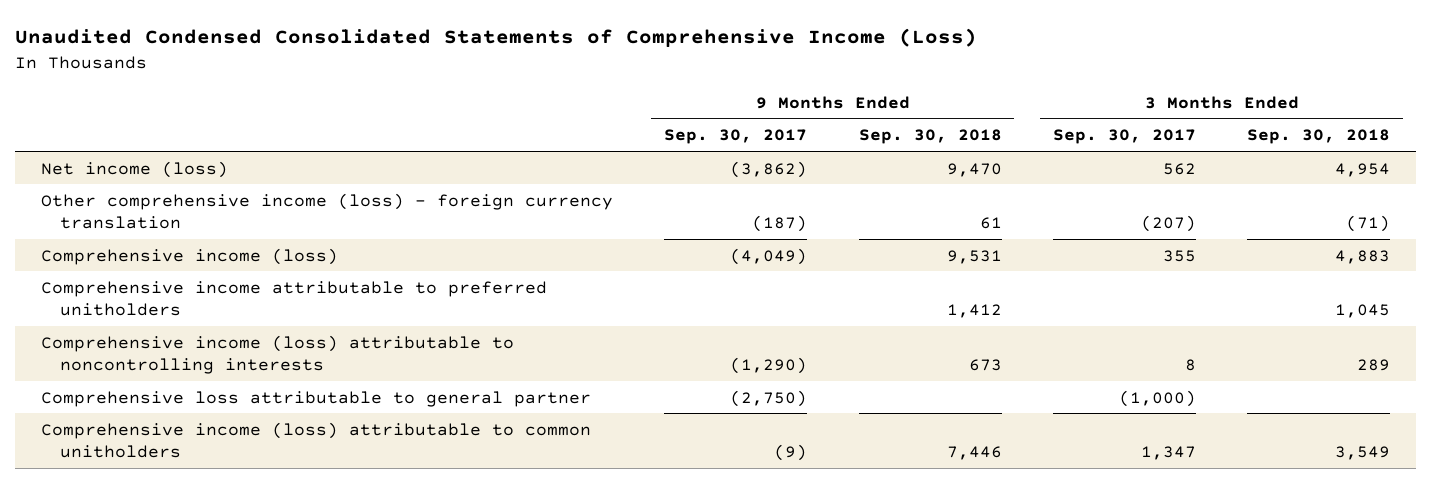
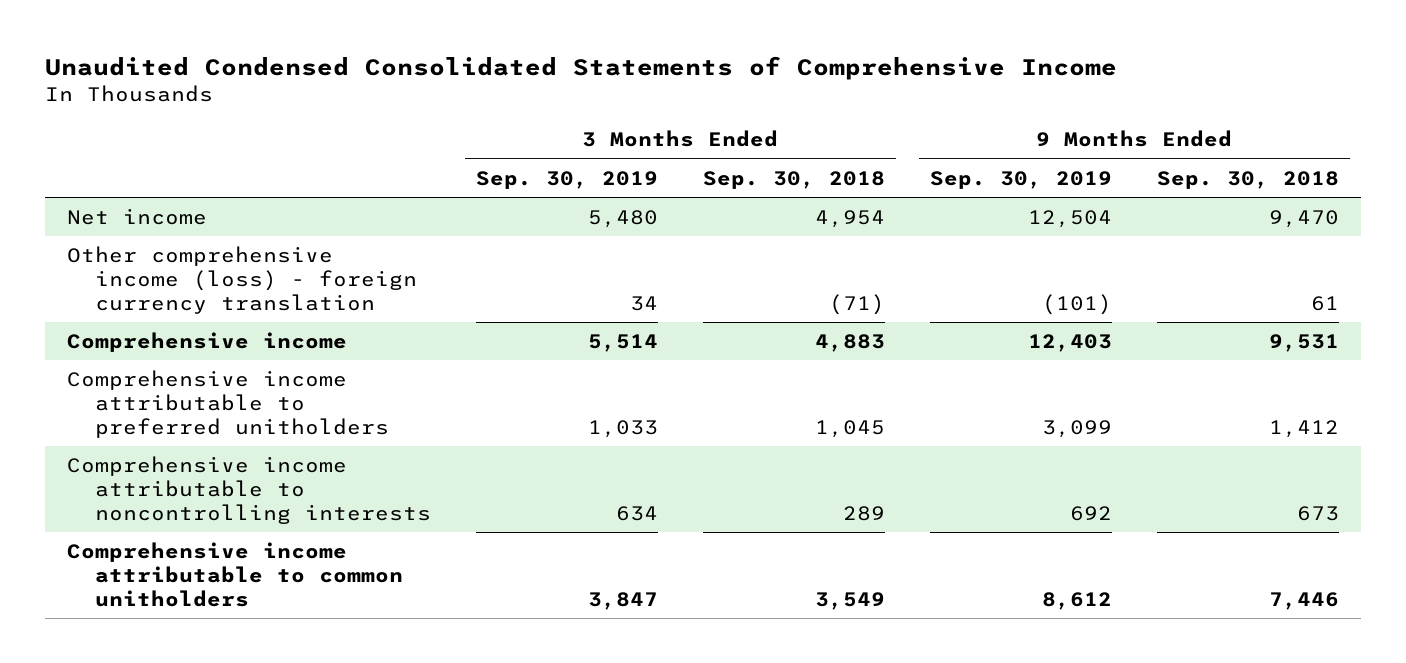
[15,28,978,48] Unaudited Condensed Consolidated Statements of Comprehensive Income (Loss) -> [44,55,1117,80] Unaudited Condensed Consolidated Statements of Comprehensive Income
[664,129,808,145] Sep. 30, 2017 -> none
[1052,129,1196,145] Sep. 30, 2017 -> none
none -> [475,170,658,189] Sep. 30, 2019
none -> [929,170,1112,189] Sep. 30, 2019
[41,160,229,178] Net income (loss) -> [67,207,208,225] Net income
[41,247,339,265] Comprehensive income (loss) -> [67,331,348,352] Comprehensive income
[41,390,592,407] Comprehensive loss attributable to general partner -> none
[41,334,515,375] Comprehensive income (loss) attributable to noncontrolling interests -> [67,455,431,525] Comprehensive income attributable to noncontrolling interests
[41,421,592,459] Comprehensive income (loss) attributable to common unitholders -> [67,541,403,608] Comprehensive income attributable to common unitholders

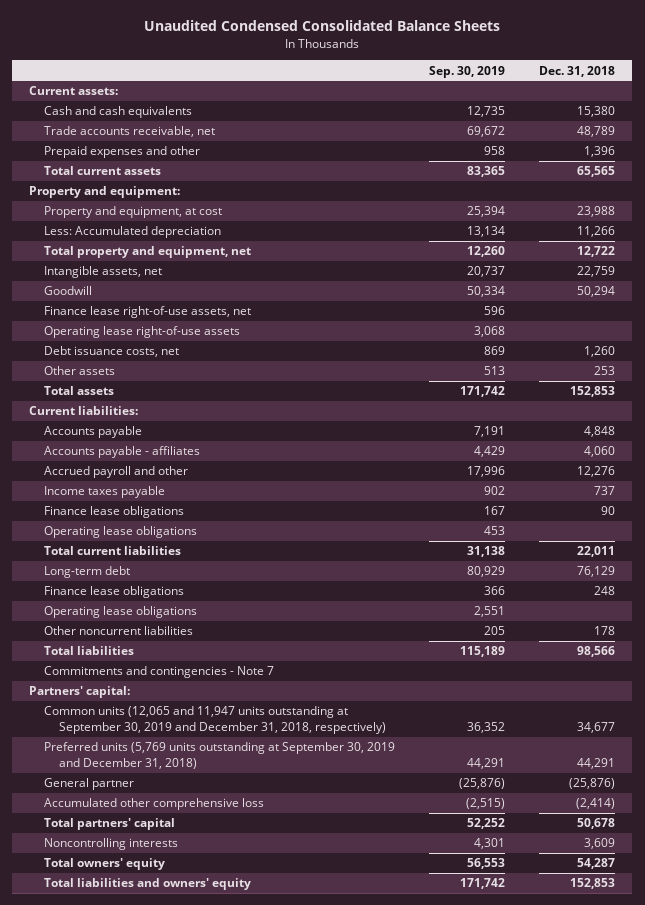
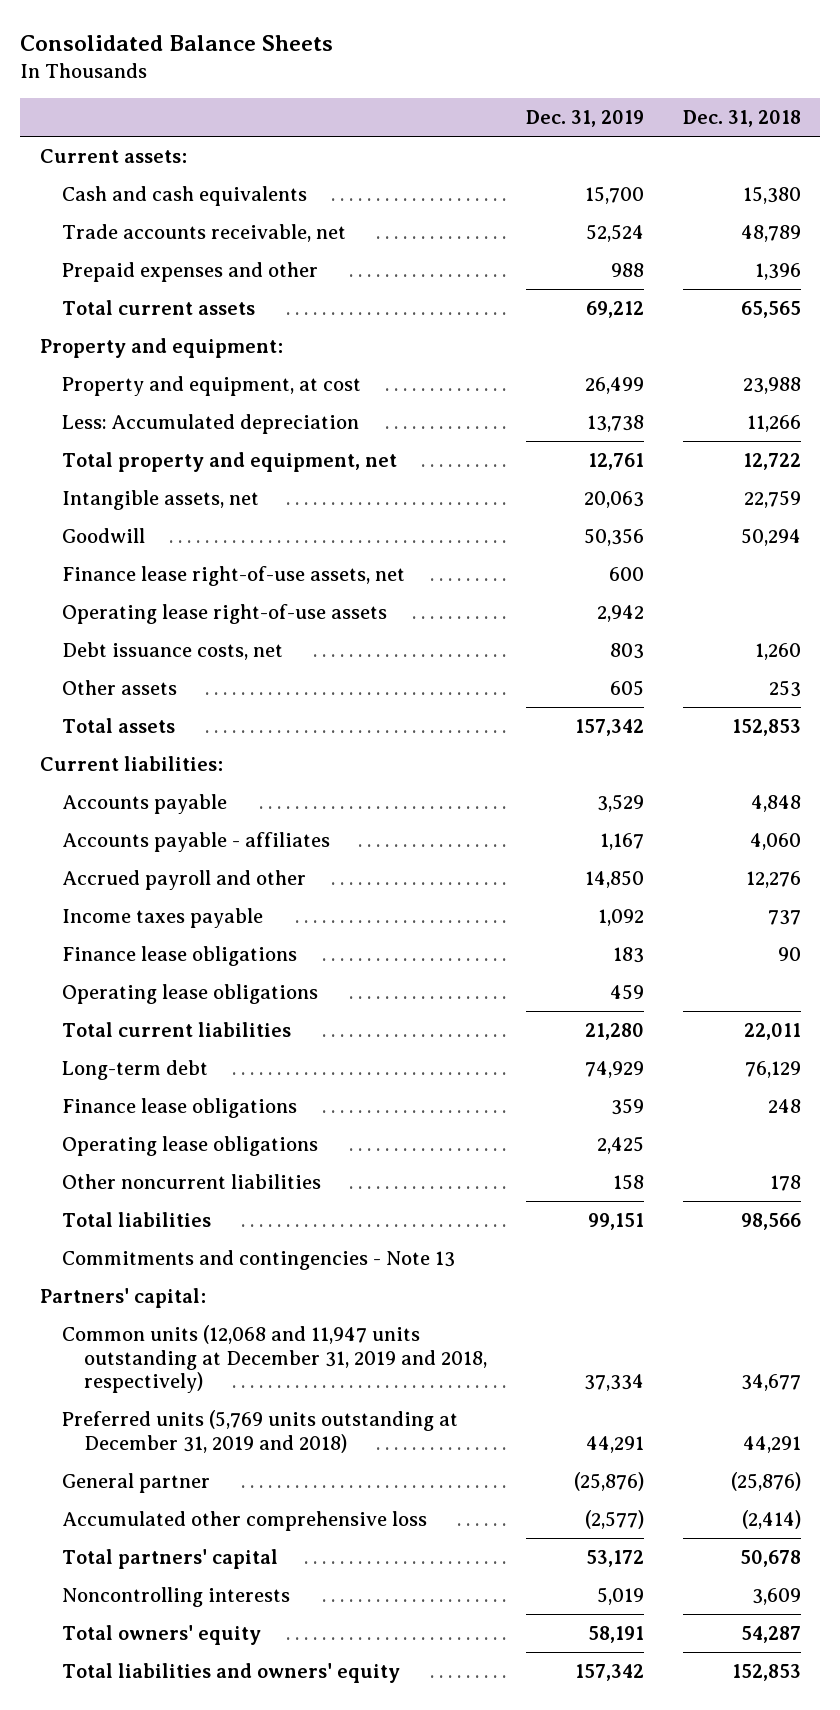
[144,20,501,32] Unaudited Condensed Consolidated Balance Sheets -> [20,35,334,52] Consolidated Balance Sheets
[429,65,506,78] Sep. 30, 2019 -> none
none -> [525,109,644,127] Dec. 31, 2019
[44,666,275,679] Commitments and contingencies - Note 7 -> [61,1249,455,1270] Commitments and contingencies - Note 13
[44,706,387,735] Common units (12,065 and 11,947 units outstanding at September 30, 2019 and December 31, 2018, respectively) -> [61,1324,487,1394] Common units (12,068 and 11,947 units outstanding at December 31, 2019 and 2018, respectively)
[44,742,396,770] Preferred units (5,769 units outstanding at September 30, 2019 and December 31, 2018) -> [61,1409,458,1453] Preferred units (5,769 units outstanding at December 31, 2019 and 2018)

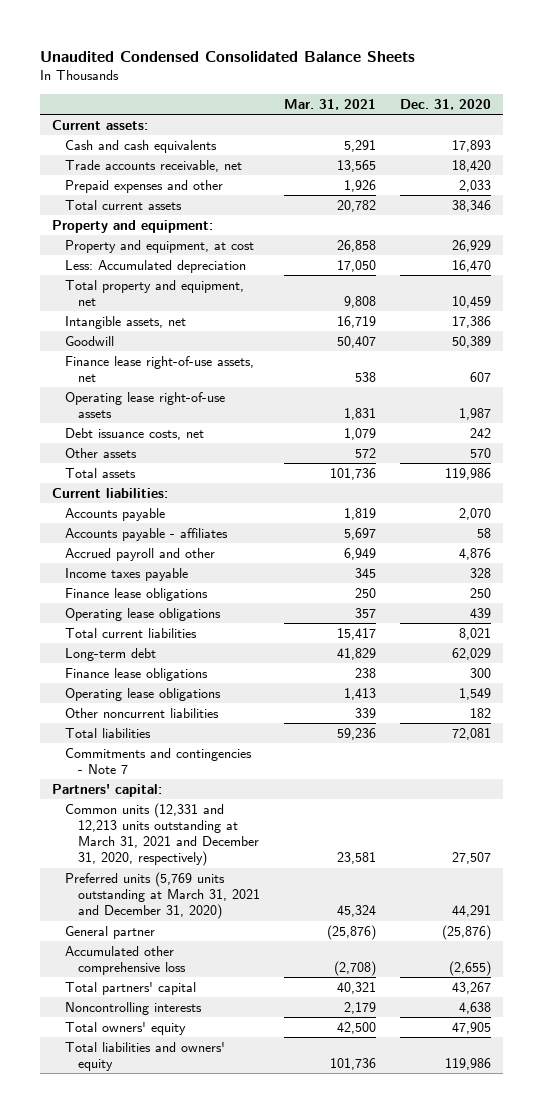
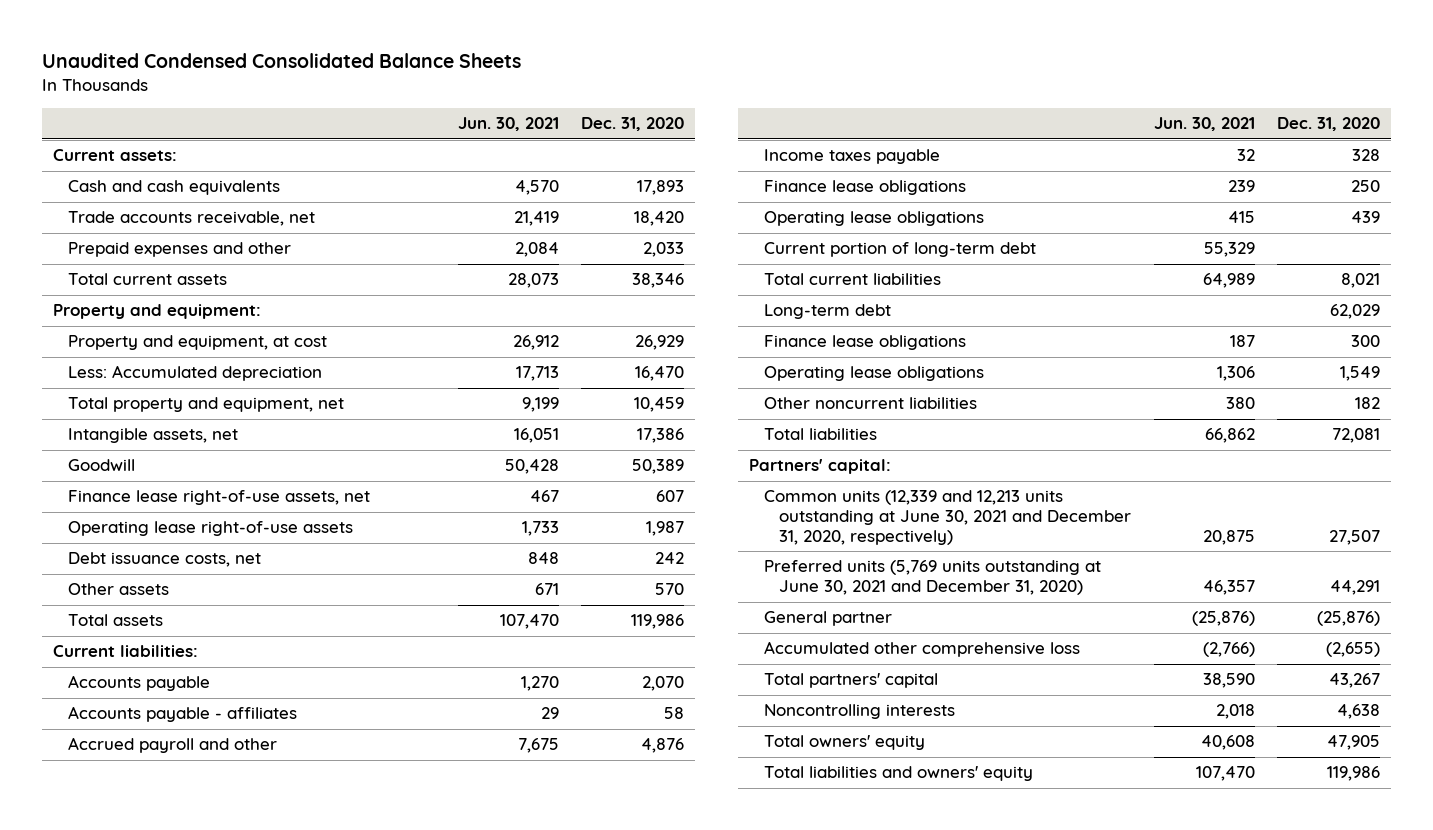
[283,98,376,110] Mar. 31, 2021 -> none
none -> [457,117,559,132] Jun. 30, 2021
none -> [764,242,1037,258] Current portion of long-term debt
[65,747,253,775] Commitments and contingencies - Note 7 -> none
[65,802,260,867] Common units (12,331 and 12,213 units outstanding at March 31, 2021 and December 31, 2020, respectively) -> [764,490,1132,545] Common units (12,339 and 12,213 units outstanding at June 30, 2021 and December 31, 2020, respectively)
[65,871,261,920] Preferred units (5,769 units outstanding at March 31, 2021 and December 31, 2020) -> [764,560,1102,596] Preferred units (5,769 units outstanding at June 30, 2021 and December 31, 2020)

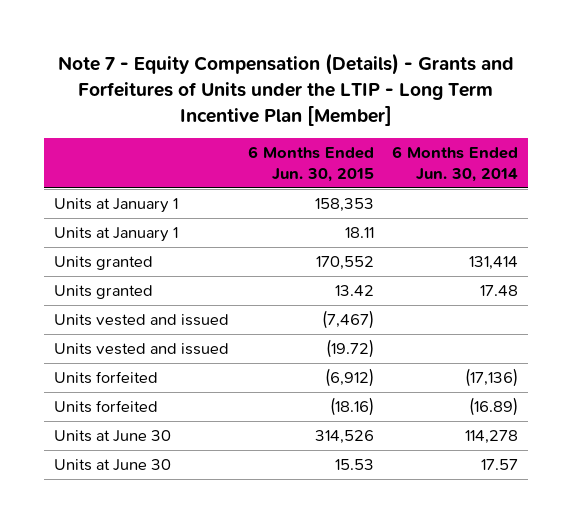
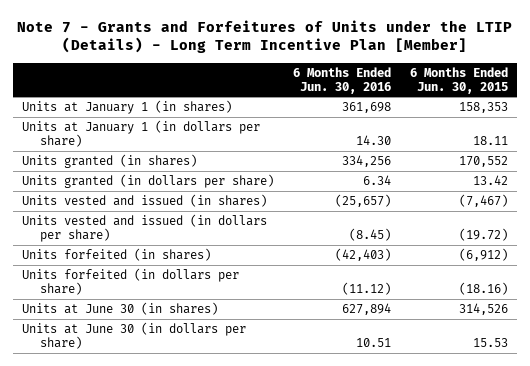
[58,53,515,126] Note 7 - Equity Compensation (Details) - Grants and Forfeitures of Units under the LTIP - Long Term Incentive Plan [Member] -> [17,19,513,54] Note 7 - Grants and Forfeitures of Units under the LTIP (Details) - Long Term Incentive Plan [Member]
[392,146,519,182] 6 Months Ended Jun. 30, 2014 -> none
none -> [293,66,392,94] 6 Months Ended Jun. 30, 2016
[53,198,178,214] Units at January 1 -> [22,100,233,115] Units at January 1 (in shares)
[53,227,178,243] Units at January 1 -> [22,120,261,148] Units at January 1 (in dollars per share)
[53,256,153,271] Units granted -> [22,154,198,169] Units granted (in shares)
[53,285,153,300] Units granted -> [22,174,275,189] Units granted (in dollars per share)
[53,314,229,327] Units vested and issued -> [22,194,268,208] Units vested and issued (in shares)
[53,343,229,356] Units vested and issued -> [22,214,268,243] Units vested and issued (in dollars per share)
[53,371,158,385] Units forfeited -> [22,248,212,262] Units forfeited (in shares)
[53,400,158,414] Units forfeited -> [22,268,240,296] Units forfeited (in dollars per share)
[53,430,171,443] Units at June 30 -> [22,302,219,316] Units at June 30 (in shares)
[53,459,171,472] Units at June 30 -> [22,322,247,350] Units at June 30 (in dollars per share)

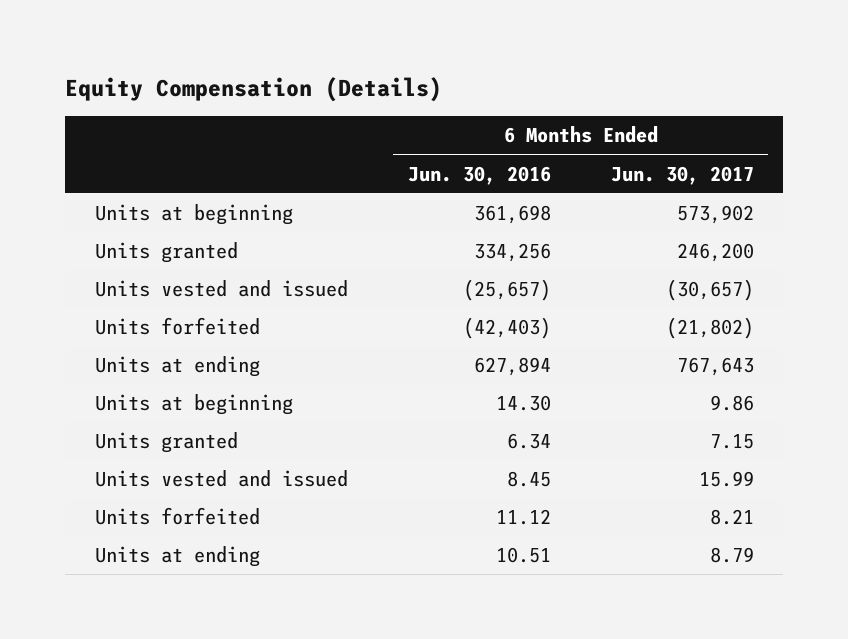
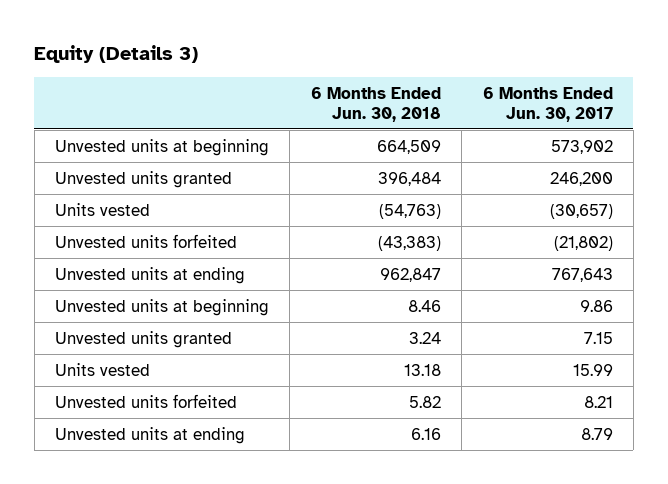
[64,76,442,102] Equity Compensation (Details) -> [34,45,199,64] Equity (Details 3)
[407,165,551,185] Jun. 30, 2016 -> none
none -> [310,86,441,122] 6 Months Ended Jun. 30, 2018
[94,204,293,226] Units at beginning -> [54,138,269,156] Unvested units at beginning
[94,242,238,264] Units granted -> [54,170,232,188] Unvested units granted
[94,280,348,298] Units vested and issued -> [54,202,150,216] Units vested
[94,317,260,336] Units forfeited -> [54,233,237,248] Unvested units forfeited
[94,356,260,378] Units at ending -> [54,266,245,284] Unvested units at ending
[94,394,293,416] Units at beginning -> [54,298,269,316] Unvested units at beginning
[94,432,238,454] Units granted -> [54,330,232,348] Unvested units granted
[94,470,348,488] Units vested and issued -> [54,362,150,376] Units vested
[94,507,260,526] Units forfeited -> [54,393,237,408] Unvested units forfeited
[94,546,260,568] Units at ending -> [54,426,245,444] Unvested units at ending

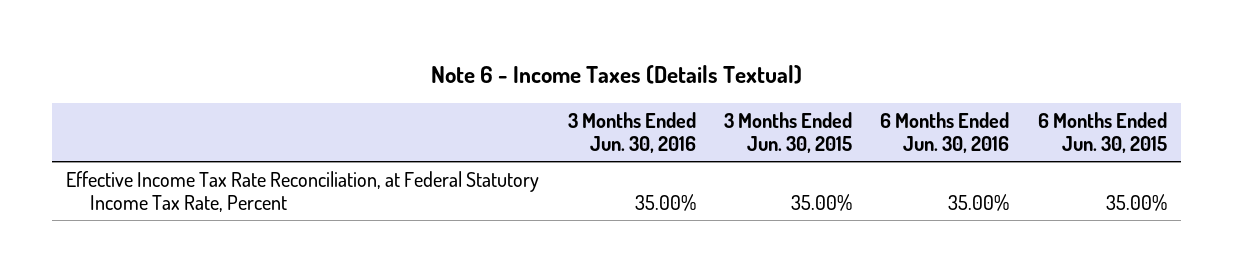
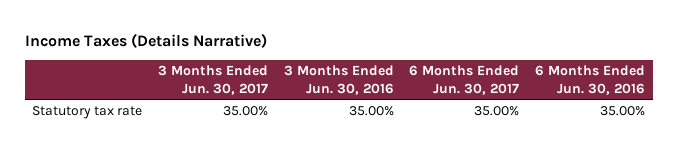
[431,64,803,84] Note 6 - Income Taxes (Details Textual) -> [24,33,267,49] Income Taxes (Details Narrative)
[723,111,852,154] 3 Months Ended Jun. 30, 2015 -> none
[1037,111,1167,154] 6 Months Ended Jun. 30, 2015 -> none
none -> [158,65,269,95] 3 Months Ended Jun. 30, 2017
none -> [409,65,520,95] 6 Months Ended Jun. 30, 2017
[66,170,540,213] Effective Income Tax Rate Reconciliation, at Federal Statutory Income Tax Rate, Percent -> [32,106,143,120] Statutory tax rate

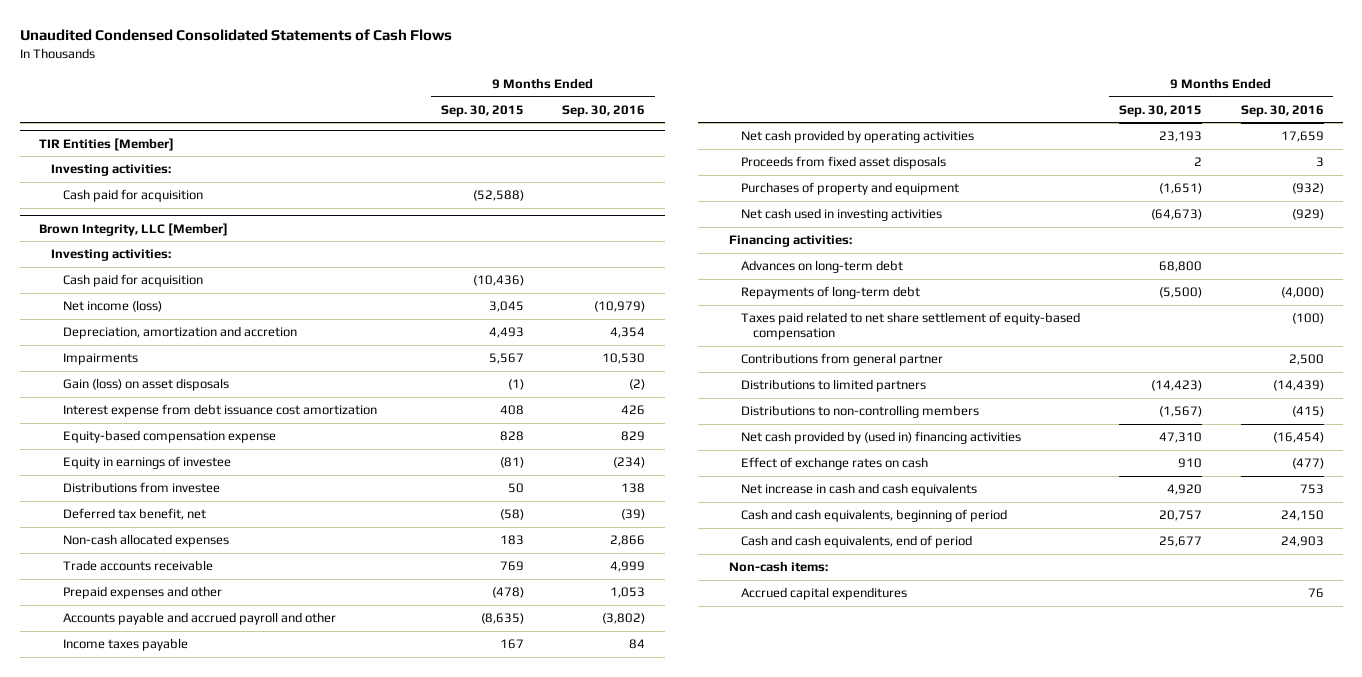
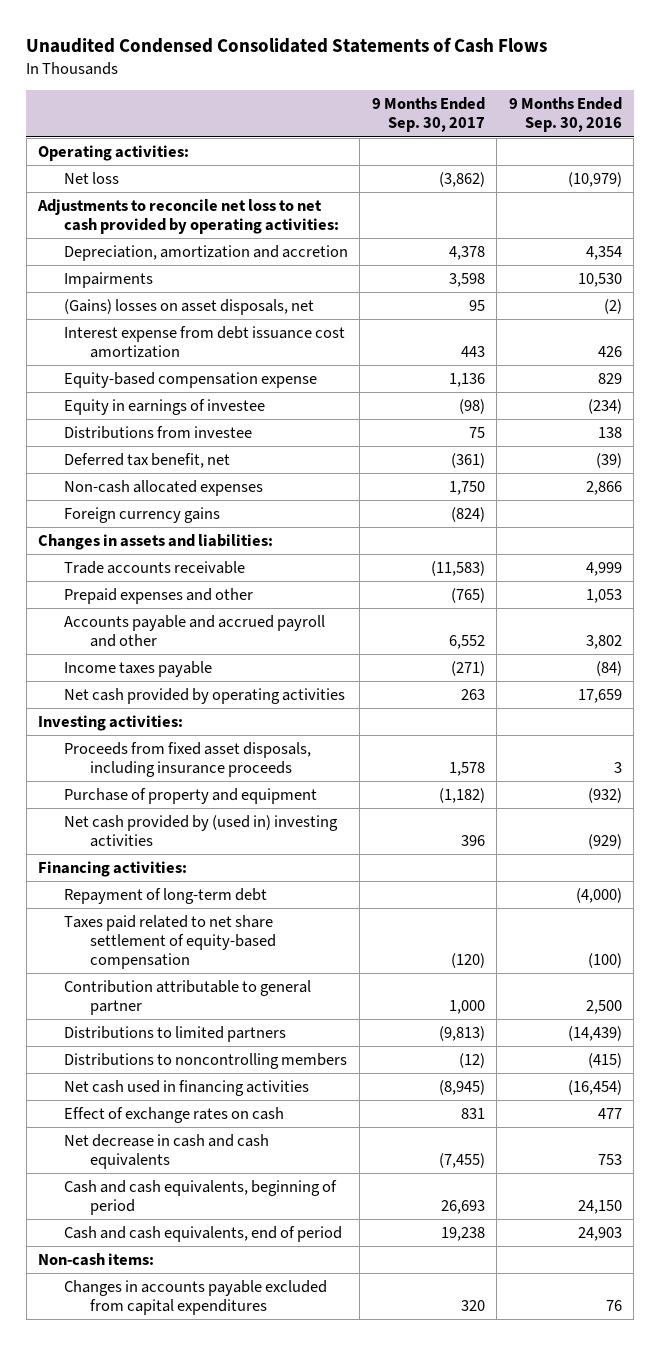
[440,104,524,117] Sep. 30, 2015 -> none
none -> [371,97,485,133] 9 Months Ended Sep. 30, 2017
[38,137,174,151] TIR Entities [Member] -> none
[50,164,171,177] Investing activities: -> none
[62,189,203,203] Cash paid for acquisition -> none
[38,222,228,236] Brown Integrity, LLC [Member] -> none
[50,249,171,262] Investing activities: -> none
[62,274,203,288] Cash paid for acquisition -> none
none -> [38,145,190,162] Operating activities:
[62,300,162,313] Net income (loss) -> [63,172,119,185] Net loss
none -> [37,199,339,235] Adjustments to reconcile net loss to net cash provided by operating activities:
[62,378,229,392] Gain (loss) on asset disposals -> [63,299,314,316] (Gains) losses on asset disposals, net
none -> [63,507,220,524] Foreign currency gains
none -> [38,534,274,551] Changes in assets and liabilities:
[602,613,646,625] (3,802) -> [585,635,622,650] 3,802
[629,639,646,650] 84 -> [595,661,622,677] (84)
none -> [38,715,184,732] Investing activities:
[740,156,946,170] Proceeds from fixed asset disposals -> [63,742,311,778] Proceeds from fixed asset disposals, including insurance proceeds
[740,182,959,196] Purchases of property and equipment -> [63,788,317,805] Purchase of property and equipment
[740,208,942,222] Net cash used in investing activities -> [63,815,338,848] Net cash provided by (used in) investing activities
[740,260,903,274] Advances on long-term debt -> none
[740,286,920,300] Repayments of long-term debt -> [63,888,267,905] Repayment of long-term debt
[740,353,943,367] Contributions from general partner -> [63,980,311,1016] Contribution attributable to general partner
[740,405,979,419] Distributions to non-controlling members -> [63,1053,347,1070] Distributions to noncontrolling members
[740,431,1021,445] Net cash provided by (used in) financing activities -> [63,1080,309,1097] Net cash used in financing activities
[1291,458,1324,470] (477) -> [597,1108,622,1120] 477
[740,483,977,497] Net increase in cash and cash equivalents -> [63,1134,269,1170] Net decrease in cash and cash equivalents
[740,587,907,601] Accrued capital expenditures -> [63,1280,327,1316] Changes in accounts payable excluded from capital expenditures

